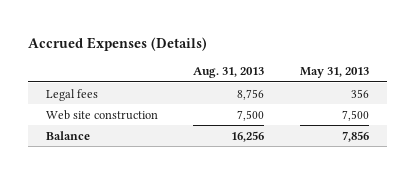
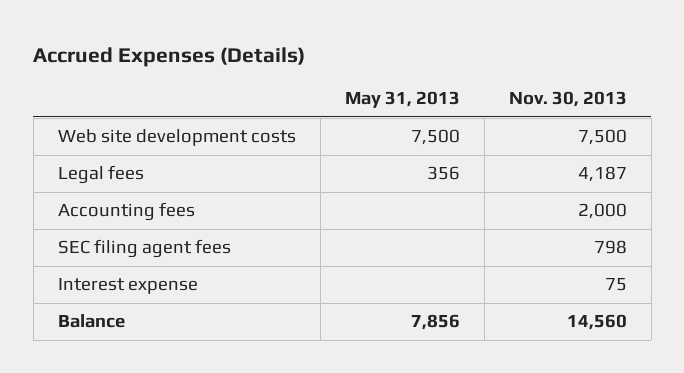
[193,67,265,79] Aug. 31, 2013 -> none
none -> [508,91,627,108] Nov. 30, 2013
none -> [57,129,296,147] Web site development costs
[45,109,158,120] Web site construction -> none
none -> [57,202,195,222] Accounting fees
none -> [57,239,231,259] SEC filing agent fees
none -> [57,278,198,295] Interest expense

